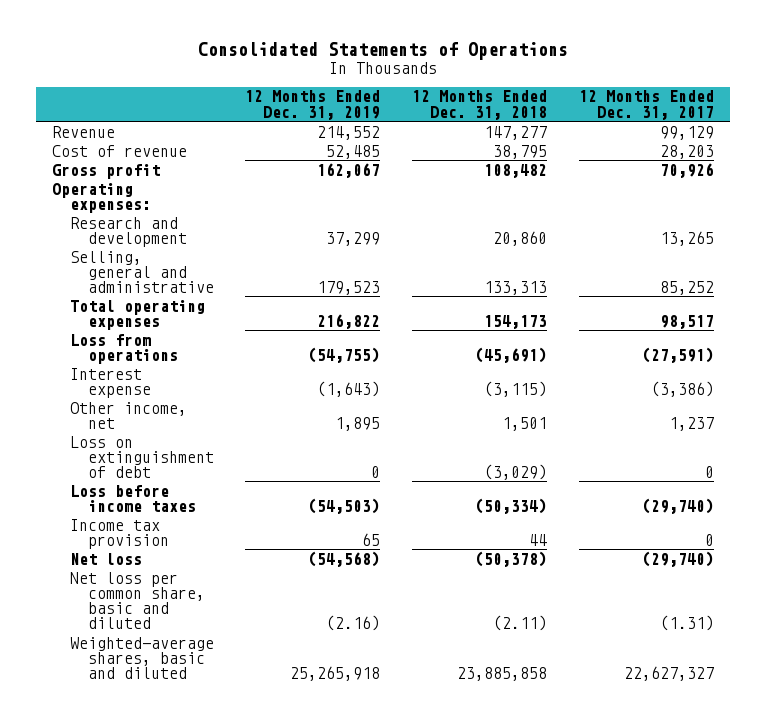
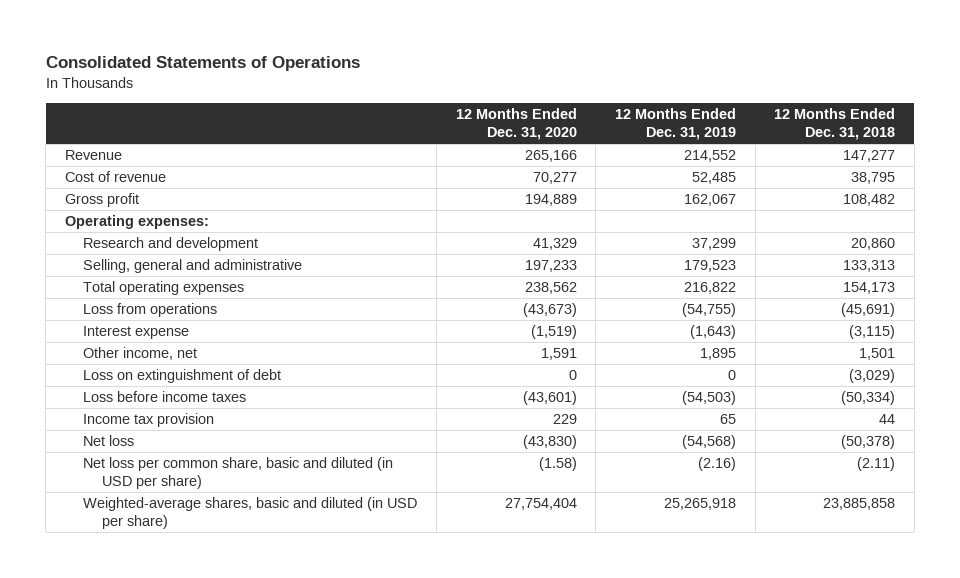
[578,90,714,120] 12 Months Ended Dec. 31, 2017 -> none
none -> [455,107,577,140] 12 Months Ended Dec. 31, 2020
[69,571,205,630] Net loss per common share, basic and diluted -> [83,457,394,490] Net loss per common share, basic and diluted (in USD per share)
[69,636,214,679] Weighted-average shares, basic and diluted -> [83,497,418,530] Weighted-average shares, basic and diluted (in USD per share)

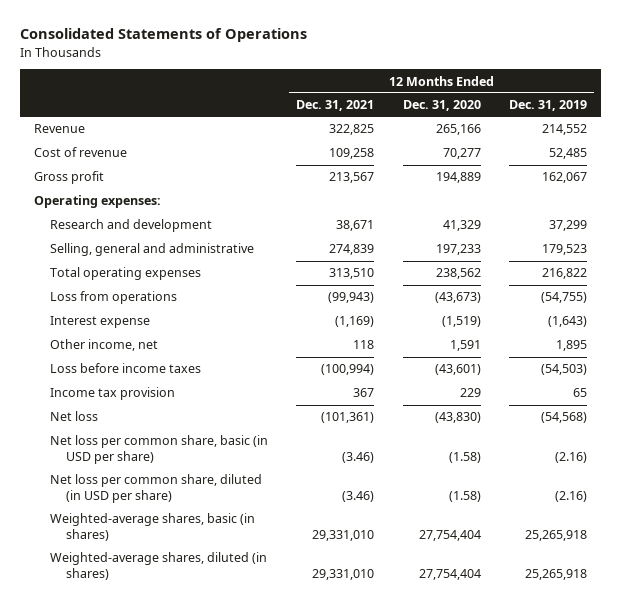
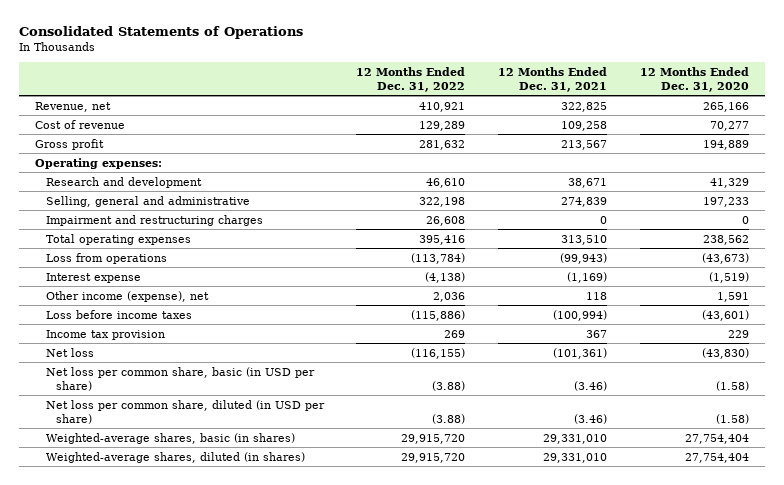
[508,100,587,112] Dec. 31, 2019 -> none
none -> [356,67,466,92] 12 Months Ended Dec. 31, 2022
[33,124,85,134] Revenue -> [34,101,111,112] Revenue, net
none -> [45,214,263,226] Impairment and restructuring charges
[49,339,158,352] Other income, net -> [45,290,209,302] Other income (expense), net

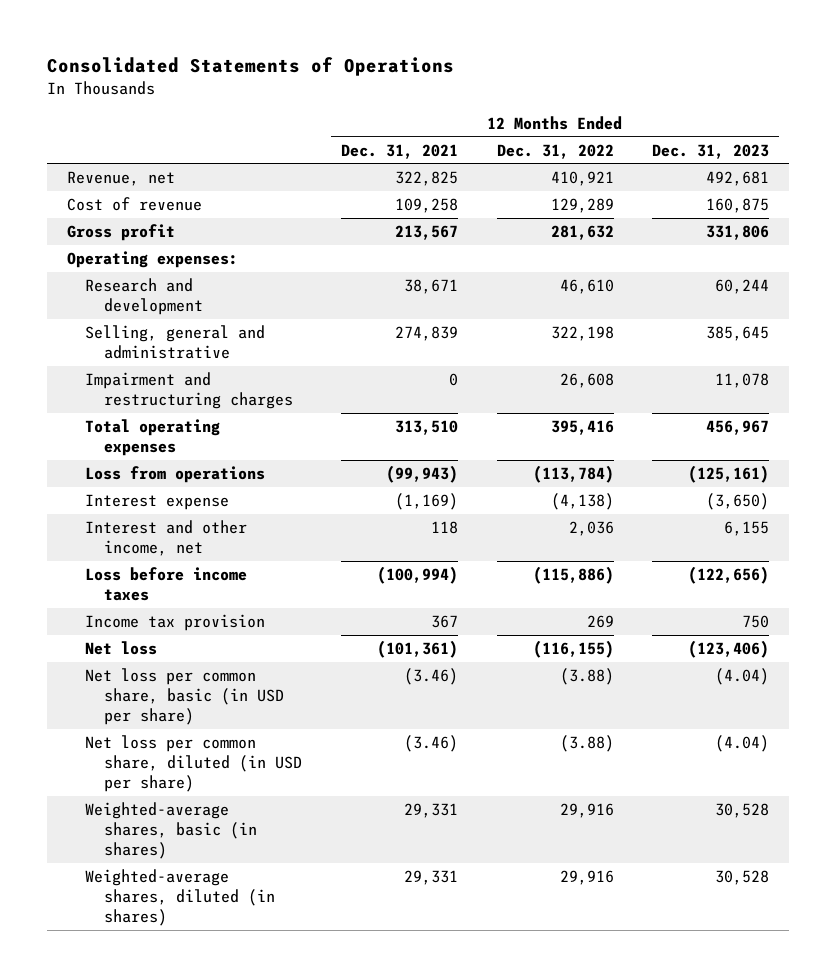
[639,67,749,92] 12 Months Ended Dec. 31, 2020 -> none
none -> [652,143,770,159] Dec. 31, 2023
[45,290,209,302] Other income (expense), net -> [85,519,248,556] Interest and other income, net
[401,433,466,444] 29,915,720 -> [559,802,614,818] 29,916
[543,433,608,444] 29,331,010 -> [403,802,458,818] 29,331
[401,452,466,463] 29,915,720 -> [559,869,614,885] 29,916
[543,452,608,463] 29,331,010 -> [403,869,458,885] 29,331

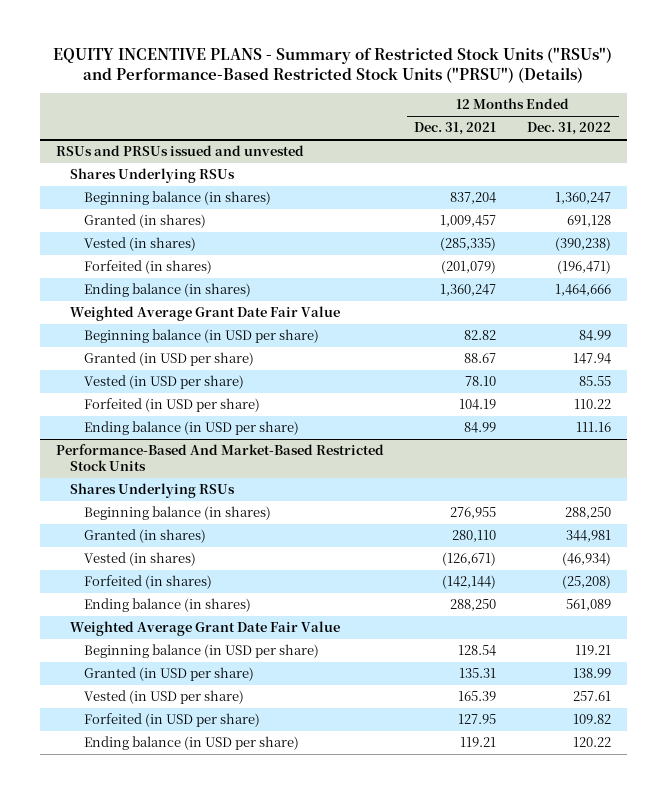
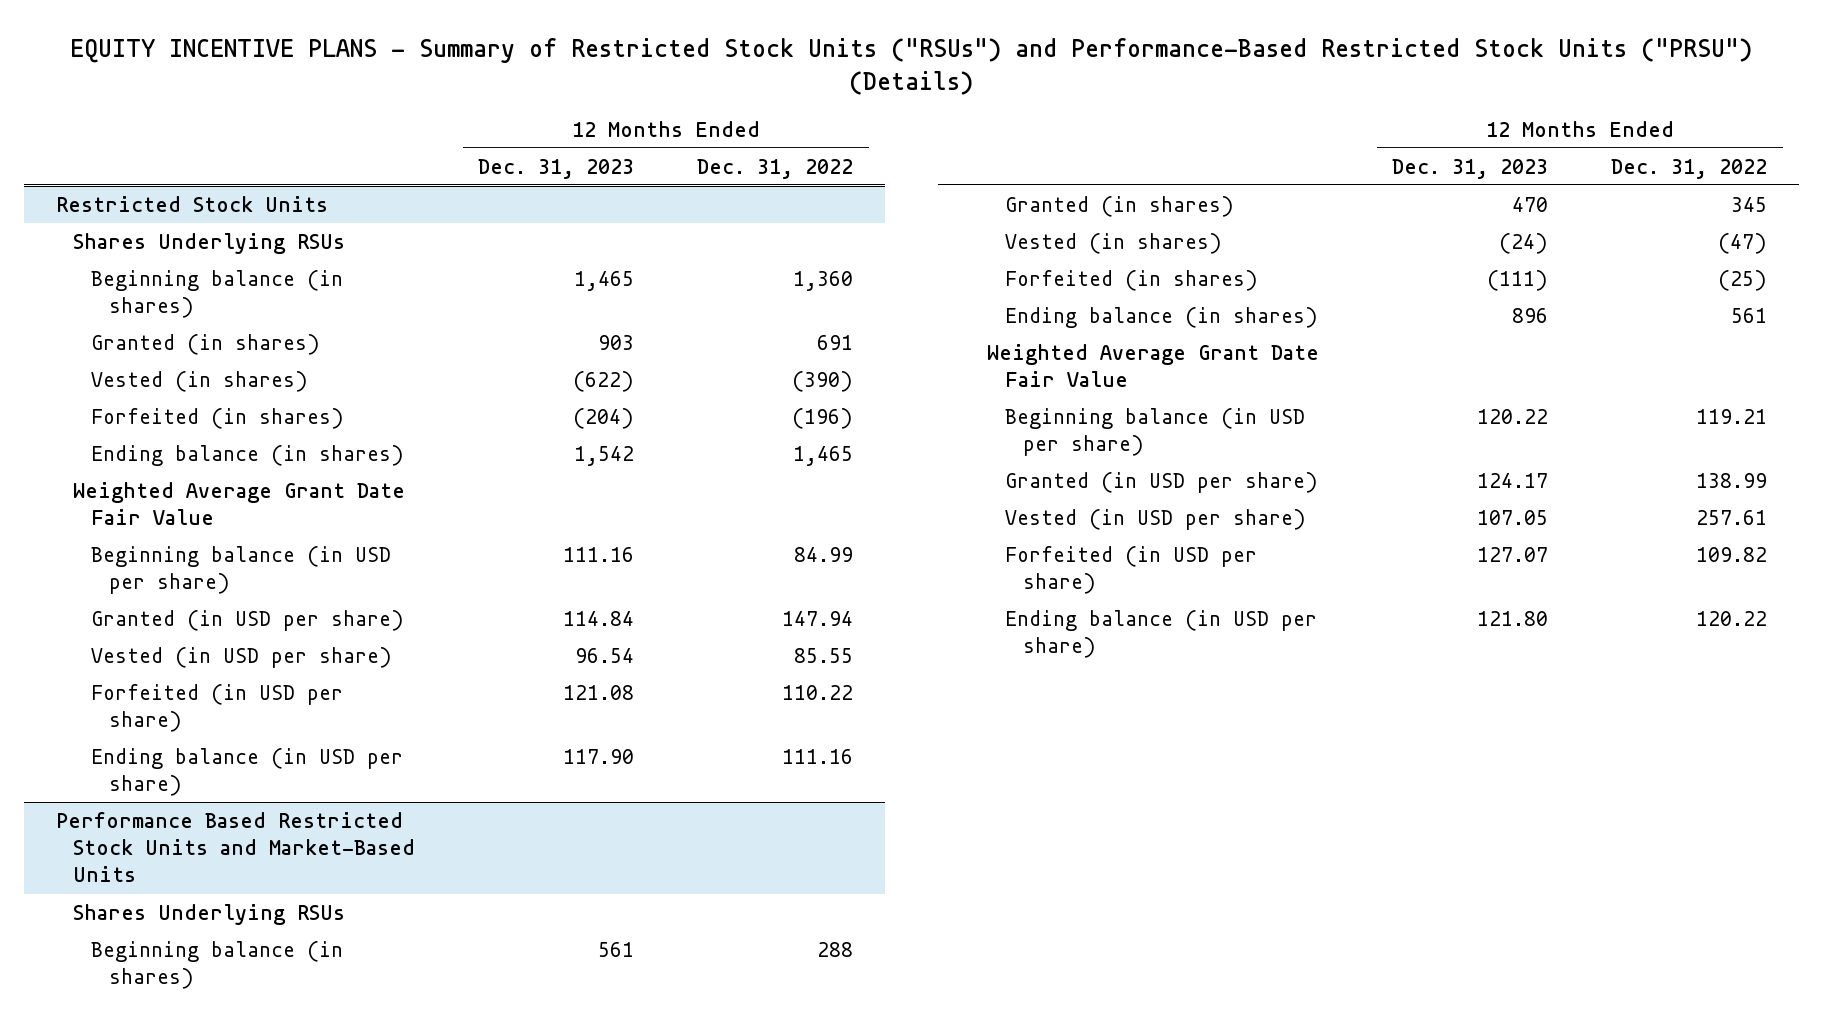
[414,122,497,136] Dec. 31, 2021 -> none
none -> [478,158,635,179] Dec. 31, 2023
[55,145,304,157] RSUs and PRSUs issued and unvested -> [55,195,328,212] Restricted Stock Units
[555,192,612,205] 1,360,247 -> [793,270,854,291] 1,360
[567,215,612,228] 691,128 -> [817,334,854,350] 691
[555,237,612,252] (390,238) -> [792,370,854,392] (390)
[557,260,612,275] (196,471) -> [792,407,854,429] (196)
[555,284,612,297] 1,464,666 -> [793,445,854,466] 1,465
[55,444,384,472] Performance-Based And Market-Based Restricted Stock Units -> [55,811,416,883] Performance Based Restricted Stock Units and Market-Based Units
[565,507,612,520] 288,250 -> [817,941,854,957] 288
[566,530,612,543] 344,981 -> [1731,196,1768,212] 345
[562,552,612,567] (46,934) -> [1718,232,1768,254] (47)
[562,575,612,590] (25,208) -> [1718,269,1768,291] (25)
[566,599,612,612] 561,089 -> [1731,307,1768,323] 561

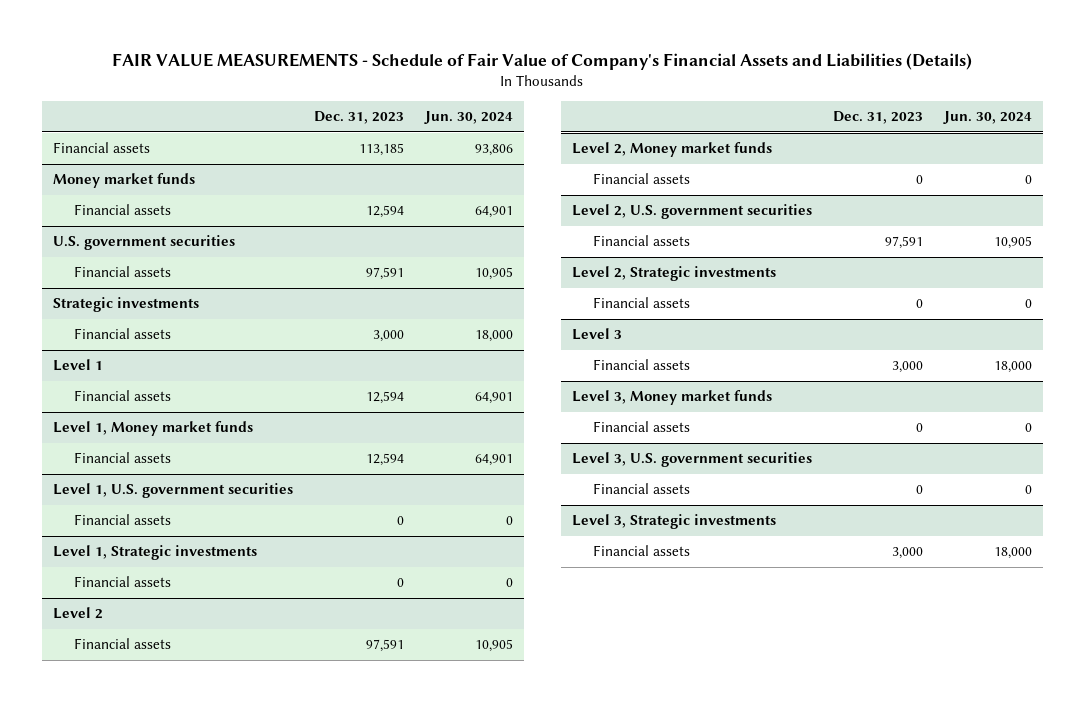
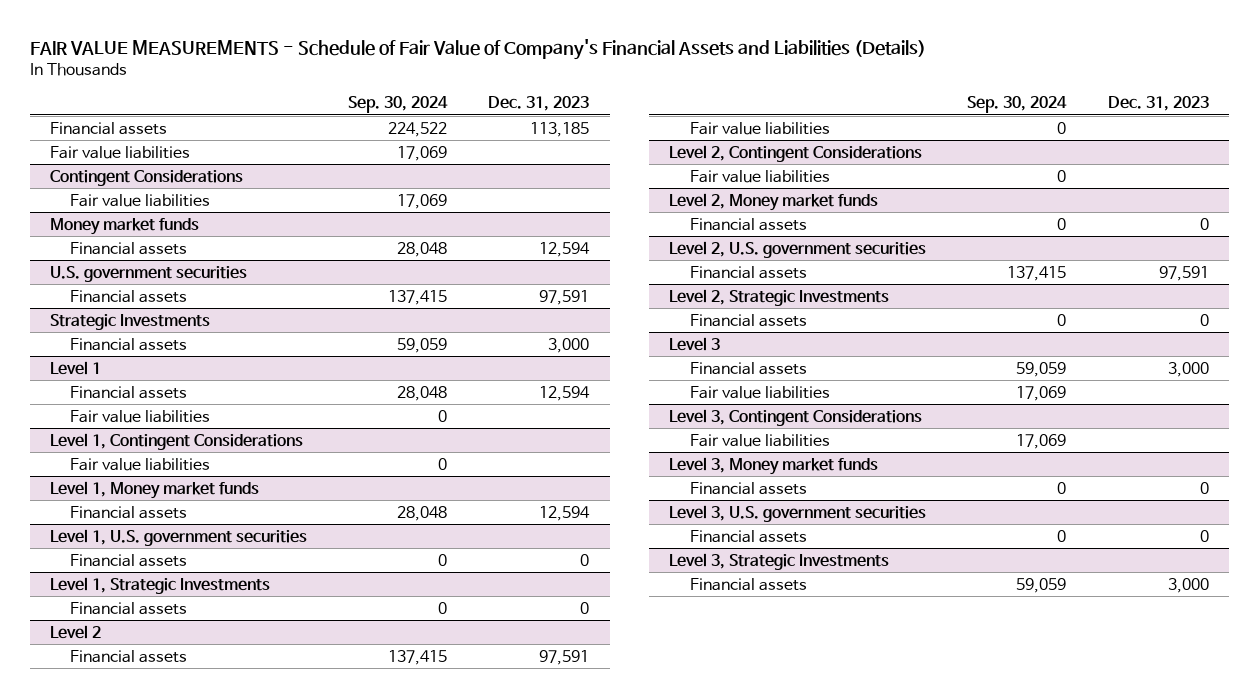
[424,111,514,125] Jun. 30, 2024 -> none
none -> [348,96,449,114] Sep. 30, 2024
none -> [50,145,191,159] Fair value liabilities
none -> [50,169,244,186] Contingent Considerations
none -> [70,193,211,207] Fair value liabilities
[52,297,199,313] Strategic investments -> [50,313,211,330] Strategic Investments
none -> [70,409,211,423] Fair value liabilities
none -> [50,432,304,450] Level 1, Contingent Considerations
none -> [70,457,211,471] Fair value liabilities
[52,545,257,561] Level 1, Strategic investments -> [50,576,271,594] Level 1, Strategic Investments
none -> [689,121,830,135] Fair value liabilities
none -> [669,144,923,162] Level 2, Contingent Considerations
none -> [689,169,830,183] Fair value liabilities
[571,266,776,282] Level 2, Strategic investments -> [669,288,890,306] Level 2, Strategic Investments
none -> [689,385,830,399] Fair value liabilities
none -> [669,408,923,426] Level 3, Contingent Considerations
none -> [689,433,830,447] Fair value liabilities
[571,514,776,530] Level 3, Strategic investments -> [669,552,890,570] Level 3, Strategic Investments

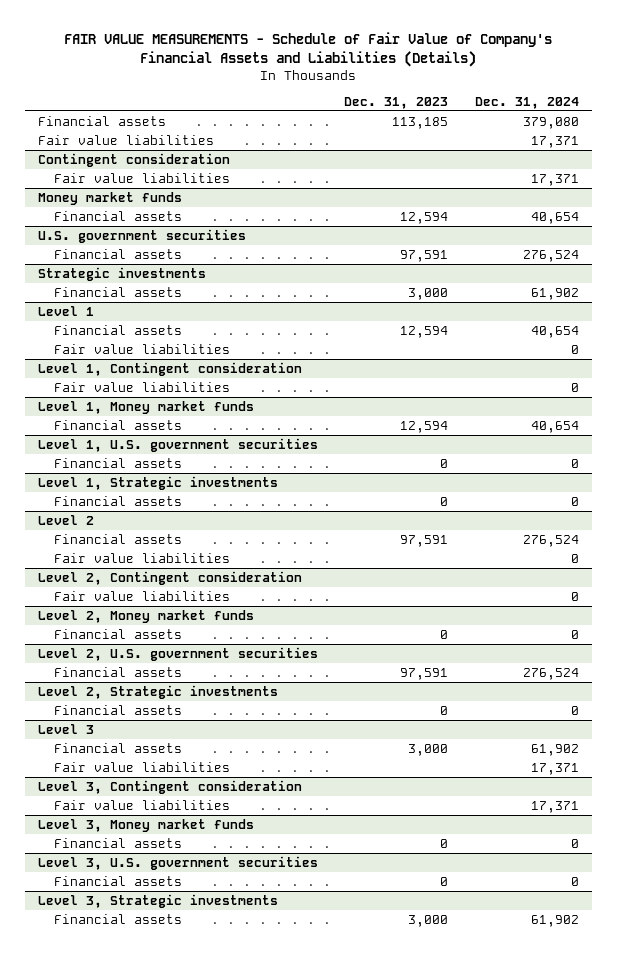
[348,96,449,114] Sep. 30, 2024 -> none
none -> [474,96,579,109] Dec. 31, 2024
[50,169,244,186] Contingent Considerations -> [37,152,230,167] Contingent consideration
[50,313,211,330] Strategic Investments -> [37,266,206,281] Strategic investments
[50,432,304,450] Level 1, Contingent Considerations -> [37,361,302,376] Level 1, Contingent consideration
[50,576,271,594] Level 1, Strategic Investments -> [37,475,278,490] Level 1, Strategic investments
[669,144,923,162] Level 2, Contingent Considerations -> [37,570,302,585] Level 2, Contingent consideration
[669,288,890,306] Level 2, Strategic Investments -> [37,684,278,699] Level 2, Strategic investments
[669,408,923,426] Level 3, Contingent Considerations -> [37,779,302,794] Level 3, Contingent consideration
[669,552,890,570] Level 3, Strategic Investments -> [37,893,278,908] Level 3, Strategic investments

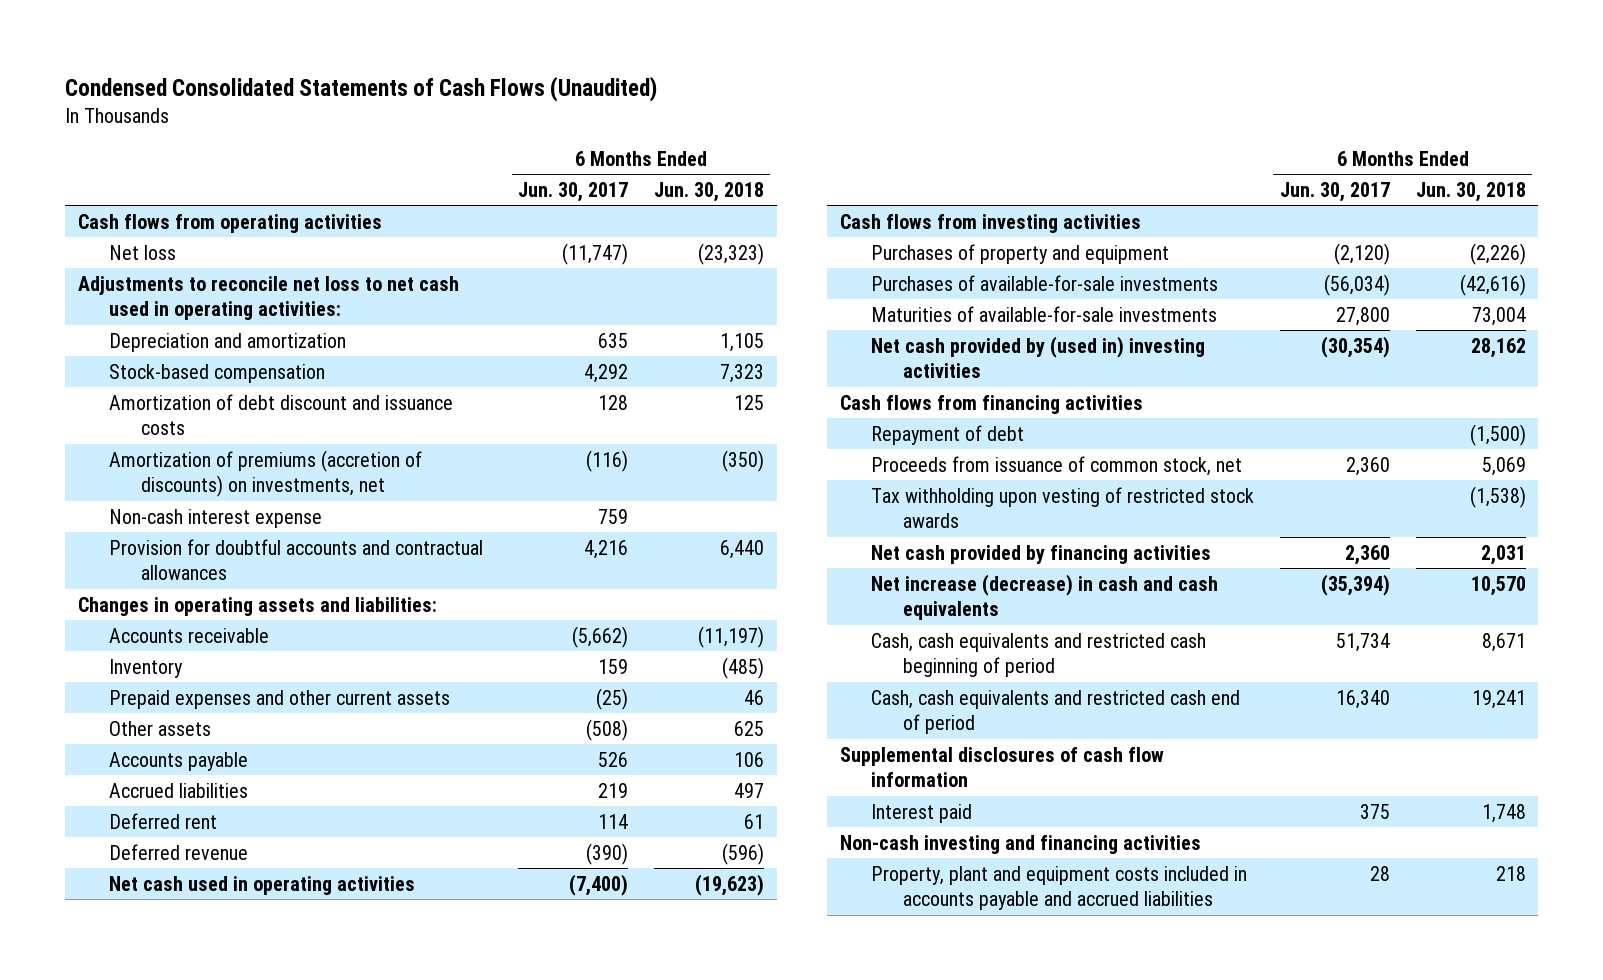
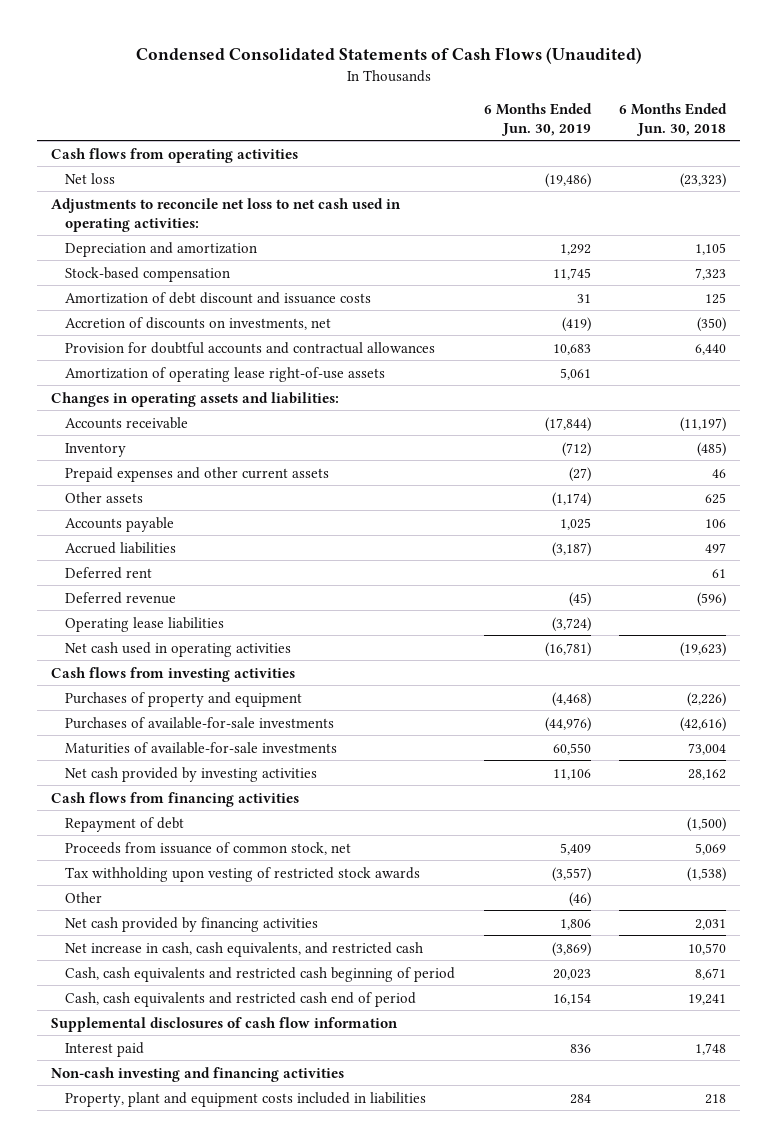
[517,181,628,202] Jun. 30, 2017 -> none
none -> [483,102,592,136] 6 Months Ended Jun. 30, 2019
[109,508,323,528] Non-cash interest expense -> none
[109,449,423,498] Amortization of premiums (accretion of discounts) on investments, net -> [64,316,331,330] Accretion of discounts on investments, net
none -> [64,366,385,382] Amortization of operating lease right-of-use assets
none -> [64,616,224,632] Operating lease liabilities
[871,335,1206,379] Net cash provided by (used in) investing activities -> [64,766,317,782] Net cash provided by investing activities
none -> [64,891,102,903] Other
[871,573,1219,621] Net increase (decrease) in cash and cash equivalents -> [64,941,423,957] Net increase in cash, cash equivalents, and restricted cash
[871,865,1248,911] Property, plant and equipment costs included in accounts payable and accrued liabilities -> [64,1091,426,1107] Property, plant and equipment costs included in liabilities

